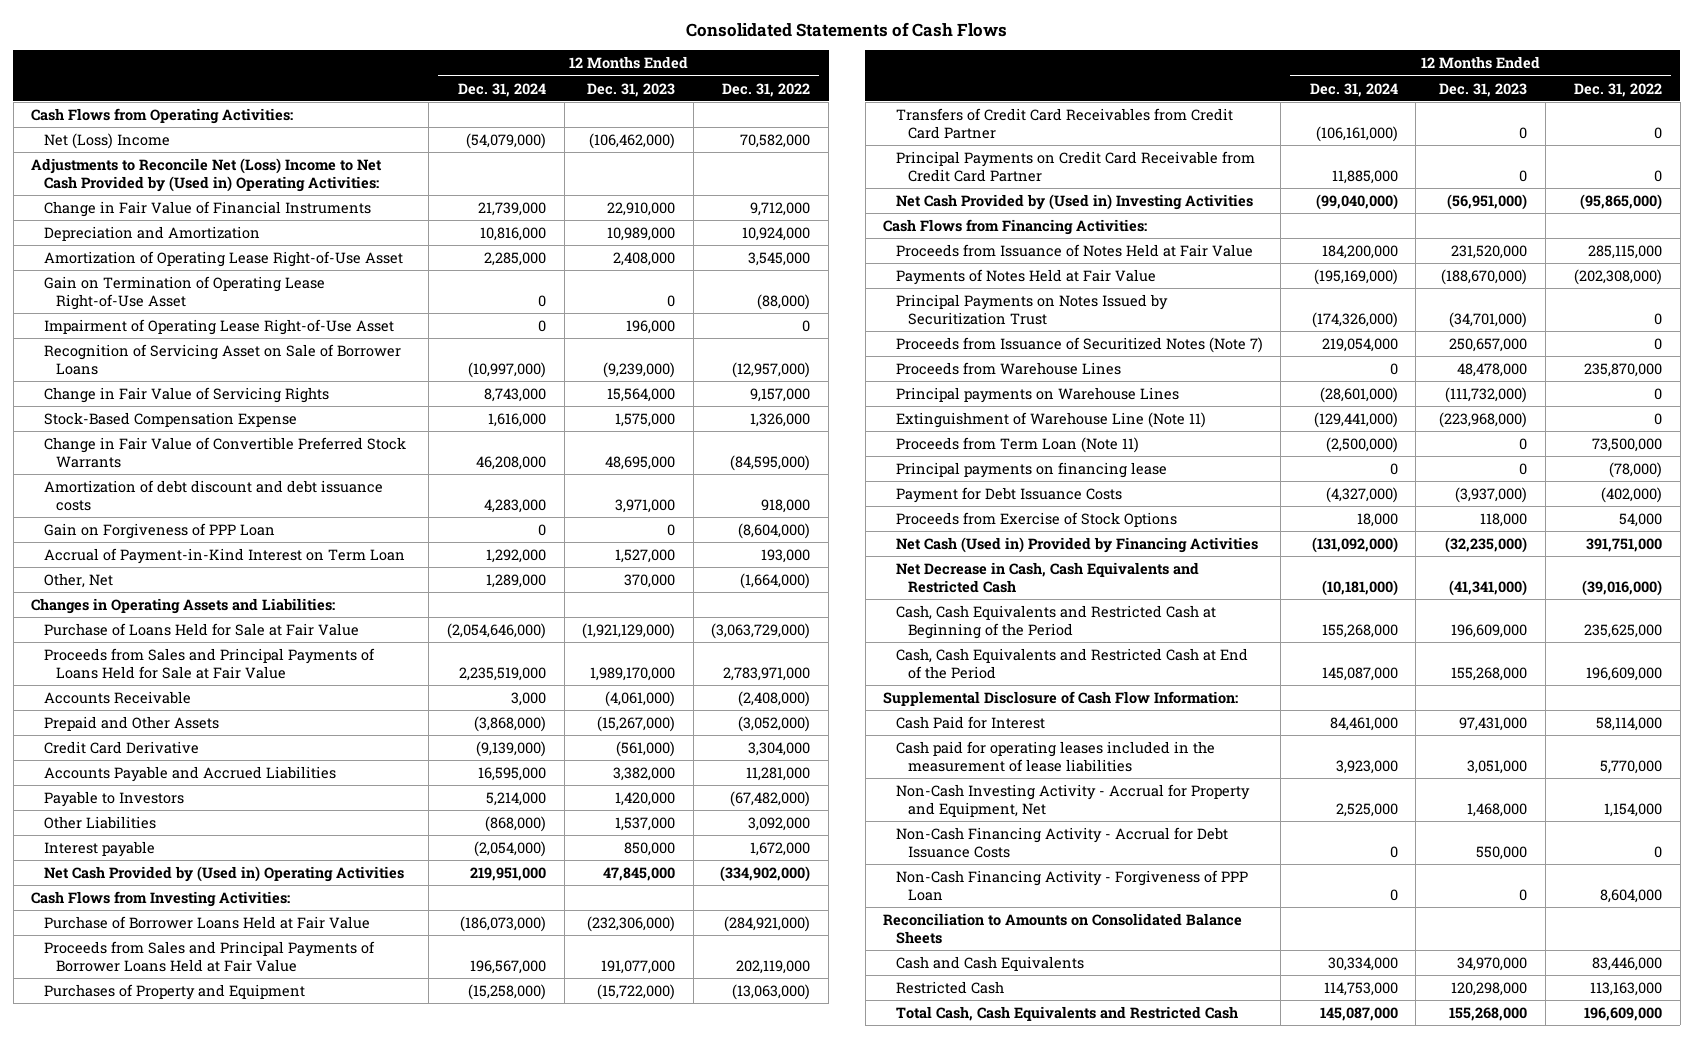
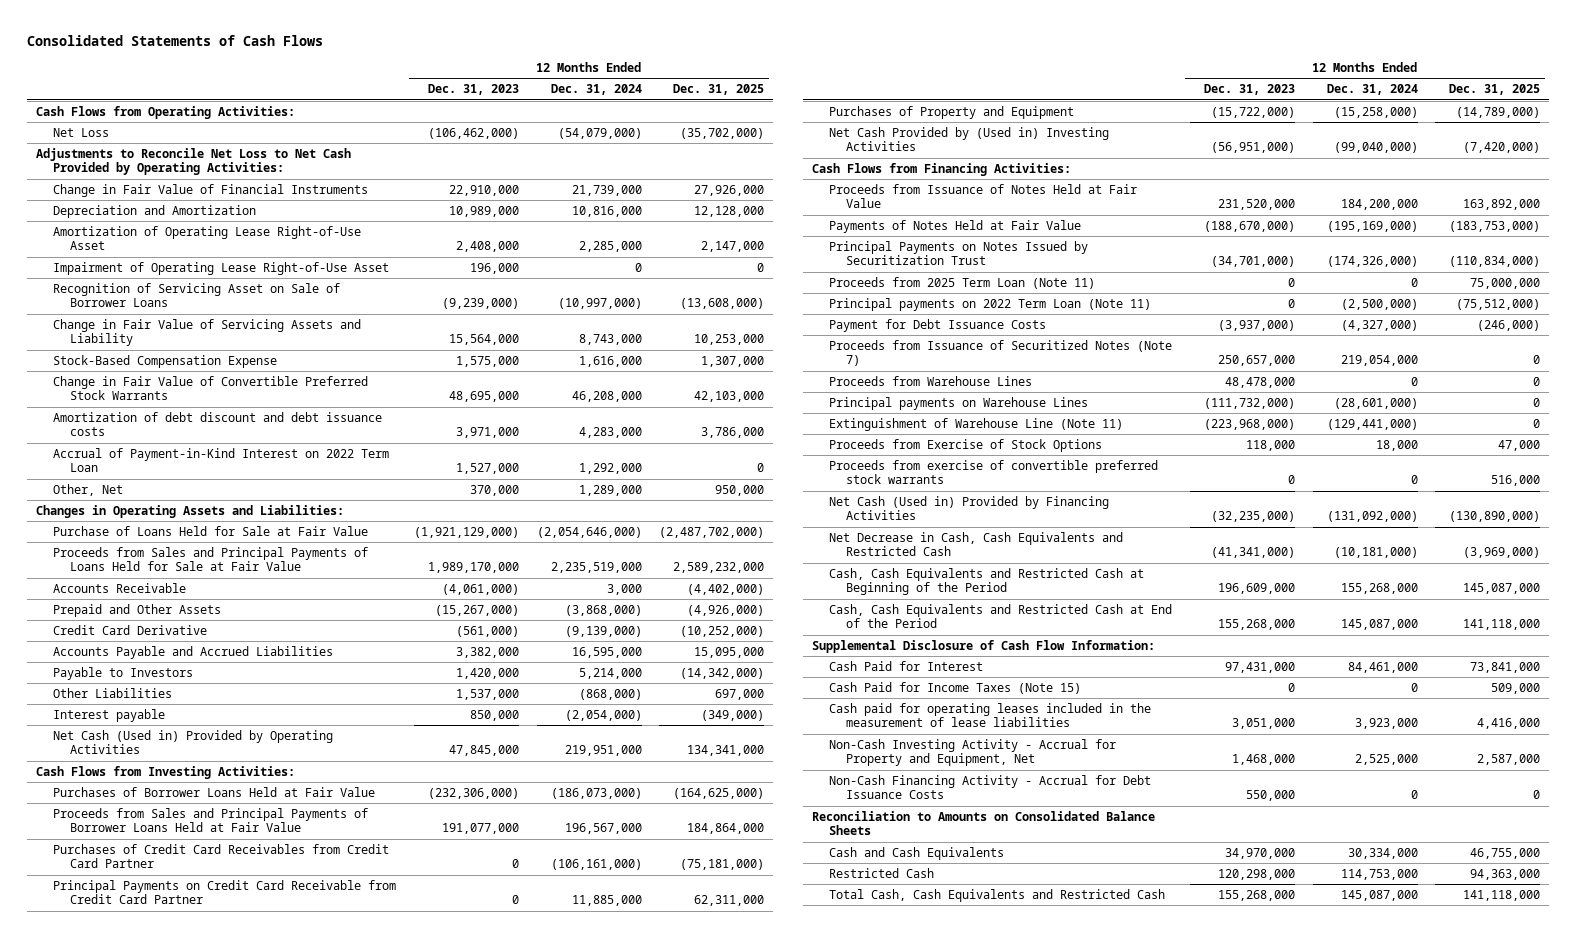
[722,82,811,97] Dec. 31, 2022 -> none
none -> [673,84,765,96] Dec. 31, 2025
[43,132,170,149] Net (Loss) Income -> [53,127,110,137] Net Loss
[31,157,383,192] Adjustments to Reconcile Net (Loss) Income to Net Cash Provided by (Used in) Operating Activities: -> [35,147,351,176] Adjustments to Reconcile Net Loss to Net Cash Provided by Operating Activities:
[43,275,325,310] Gain on Termination of Operating Lease Right-of-Use Asset -> none
[43,386,329,403] Change in Fair Value of Servicing Rights -> [53,318,362,347] Change in Fair Value of Servicing Assets and Liability
[43,522,275,539] Gain on Forgiveness of PPP Loan -> none
[43,547,405,564] Accrual of Payment-in-Kind Interest on Term Loan -> [53,447,390,473] Accrual of Payment-in-Kind Interest on 2022 Term Loan
[43,865,404,882] Net Cash Provided by (Used in) Operating Activities -> [53,729,334,755] Net Cash (Used in) Provided by Operating Activities
[43,915,370,929] Purchase of Borrower Loans Held at Fair Value -> [53,786,376,797] Purchases of Borrower Loans Held at Fair Value
[895,107,1233,139] Transfers of Credit Card Receivables from Credit Card Partner -> [53,843,390,869] Purchases of Credit Card Receivables from Credit Card Partner
[43,983,305,1000] Purchases of Property and Equipment -> [829,105,1075,119] Purchases of Property and Equipment
none -> [829,276,1096,289] Proceeds from 2025 Term Loan (Note 11)
none -> [829,297,1152,311] Principal payments on 2022 Term Loan (Note 11)
[895,486,1122,503] Payment for Debt Issuance Costs -> [829,318,1047,332] Payment for Debt Issuance Costs
[895,436,1139,453] Proceeds from Term Loan (Note 11) -> none
[895,461,1167,478] Principal payments on financing lease -> none
none -> [829,459,1159,485] Proceeds from exercise of convertible preferred stock warrants
none -> [829,681,1082,694] Cash Paid for Income Taxes (Note 15)
[895,869,1248,901] Non-Cash Financing Activity - Forgiveness of PPP Loan -> none

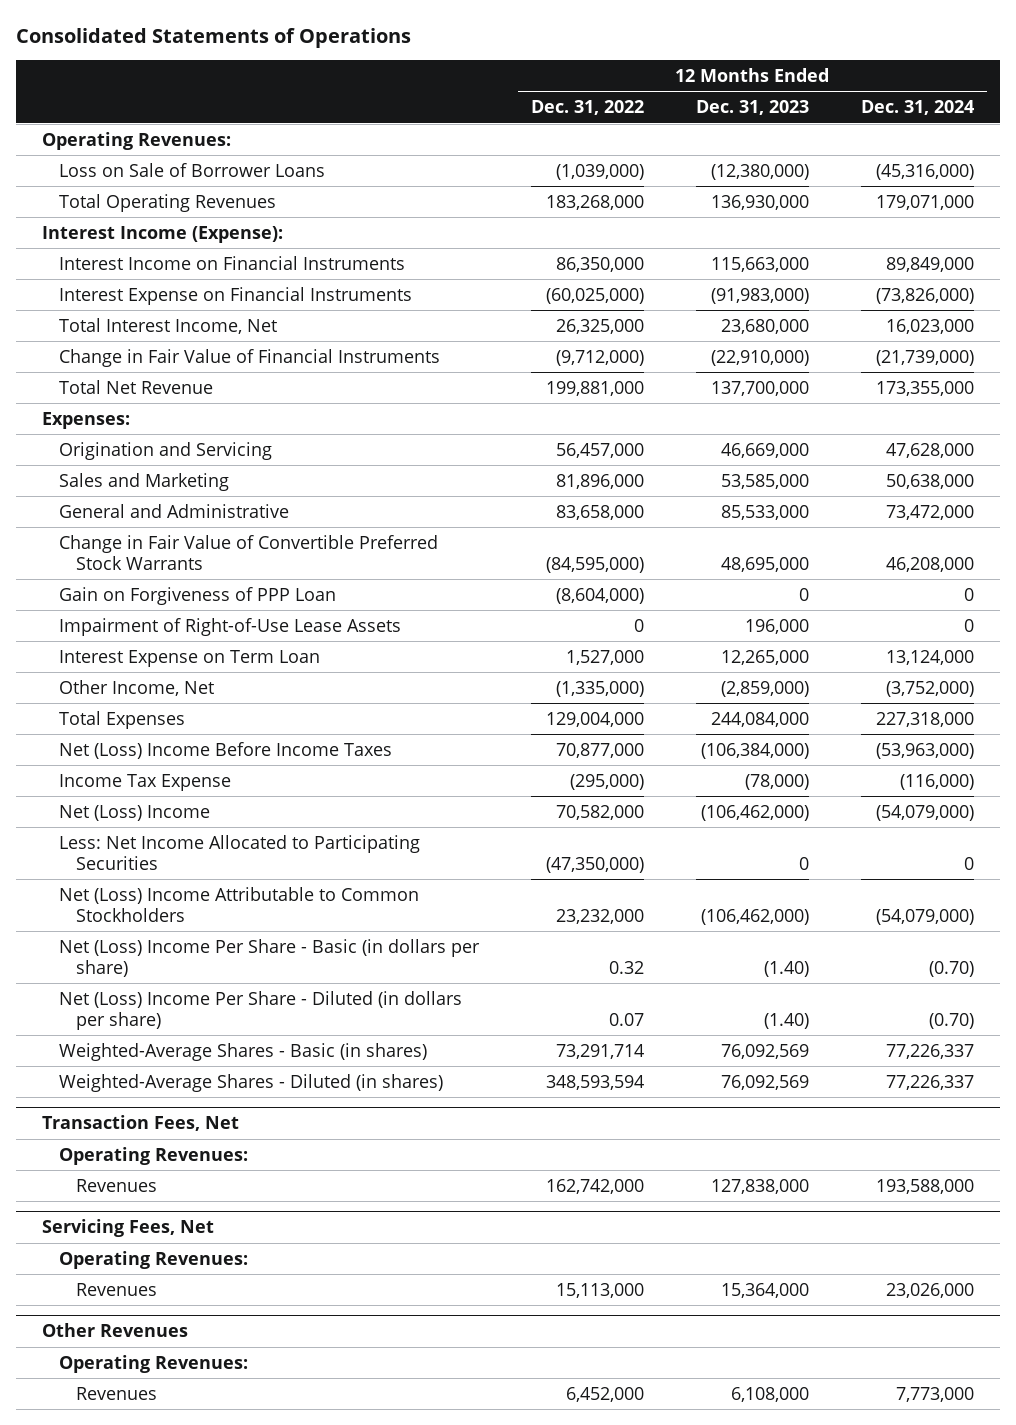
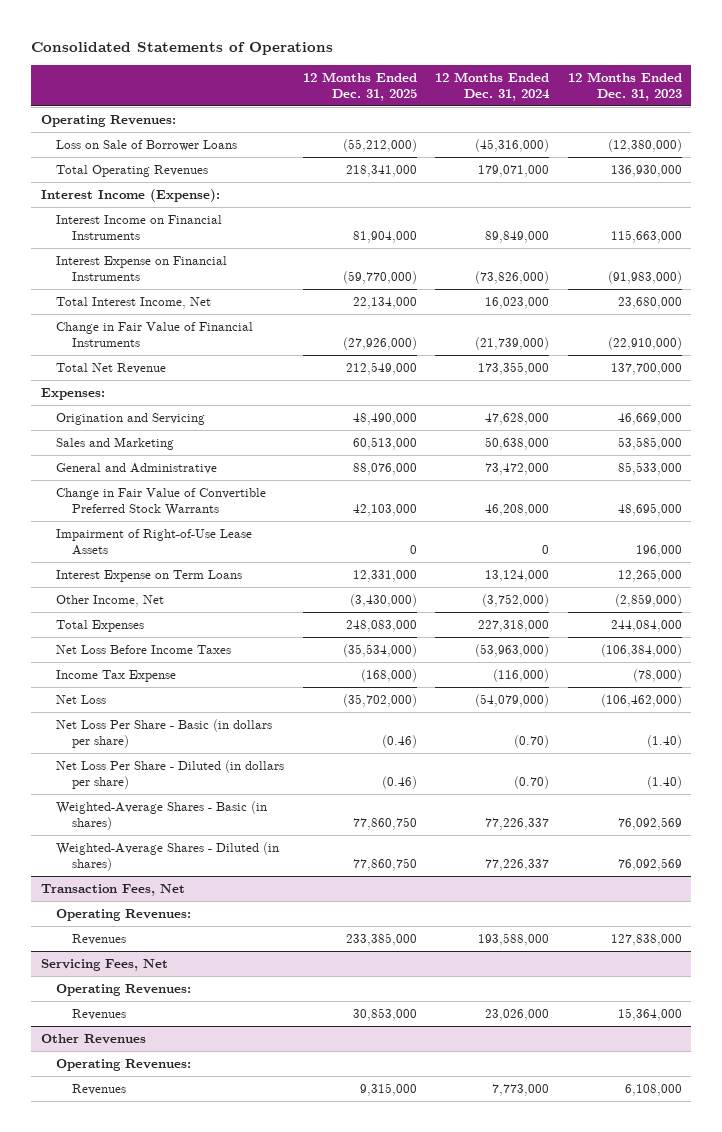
[530,100,644,116] Dec. 31, 2022 -> none
none -> [302,71,417,102] 12 Months Ended Dec. 31, 2025
[59,586,337,605] Gain on Forgiveness of PPP Loan -> none
[59,649,321,667] Interest Expense on Term Loan -> [56,569,243,582] Interest Expense on Term Loans
[59,741,393,759] Net (Loss) Income Before Income Taxes -> [56,644,232,654] Net Loss Before Income Taxes
[59,834,421,870] Less: Net Income Allocated to Participating Securities -> none
[59,886,420,922] Net (Loss) Income Attributable to Common Stockholders -> none
[59,804,211,821] Net (Loss) Income -> [56,694,107,704] Net Loss
[59,938,481,977] Net (Loss) Income Per Share - Basic (in dollars per share) -> [56,718,273,749] Net Loss Per Share - Basic (in dollars per share)
[59,990,463,1030] Net (Loss) Income Per Share - Diluted (in dollars per share) -> [56,759,285,790] Net Loss Per Share - Diluted (in dollars per share)

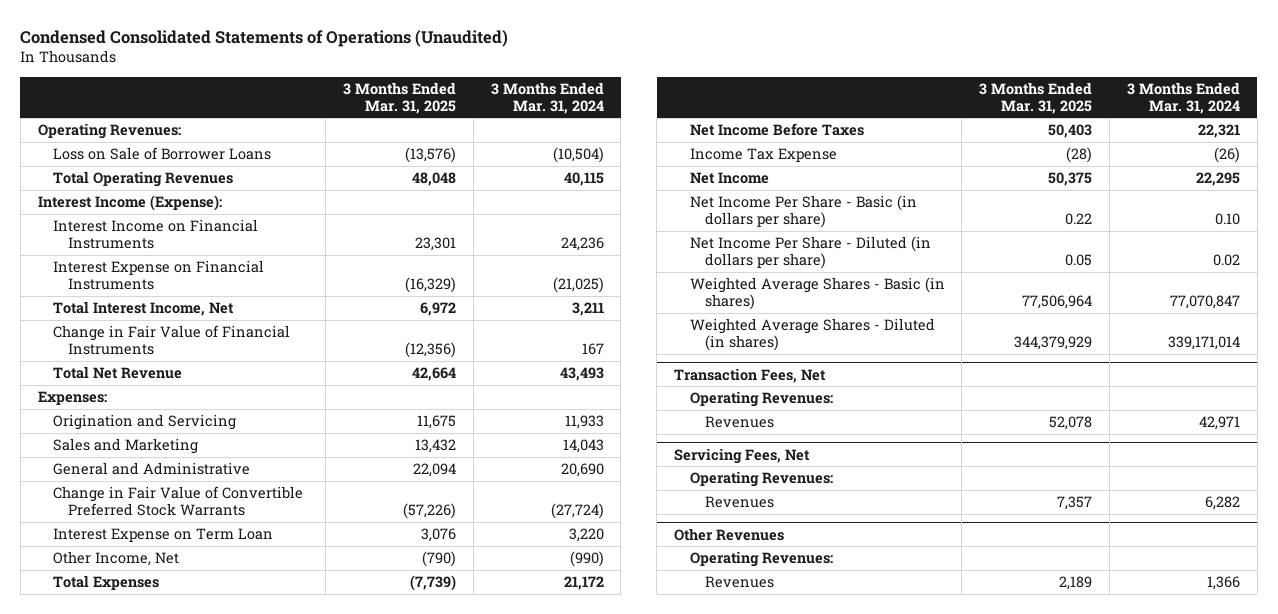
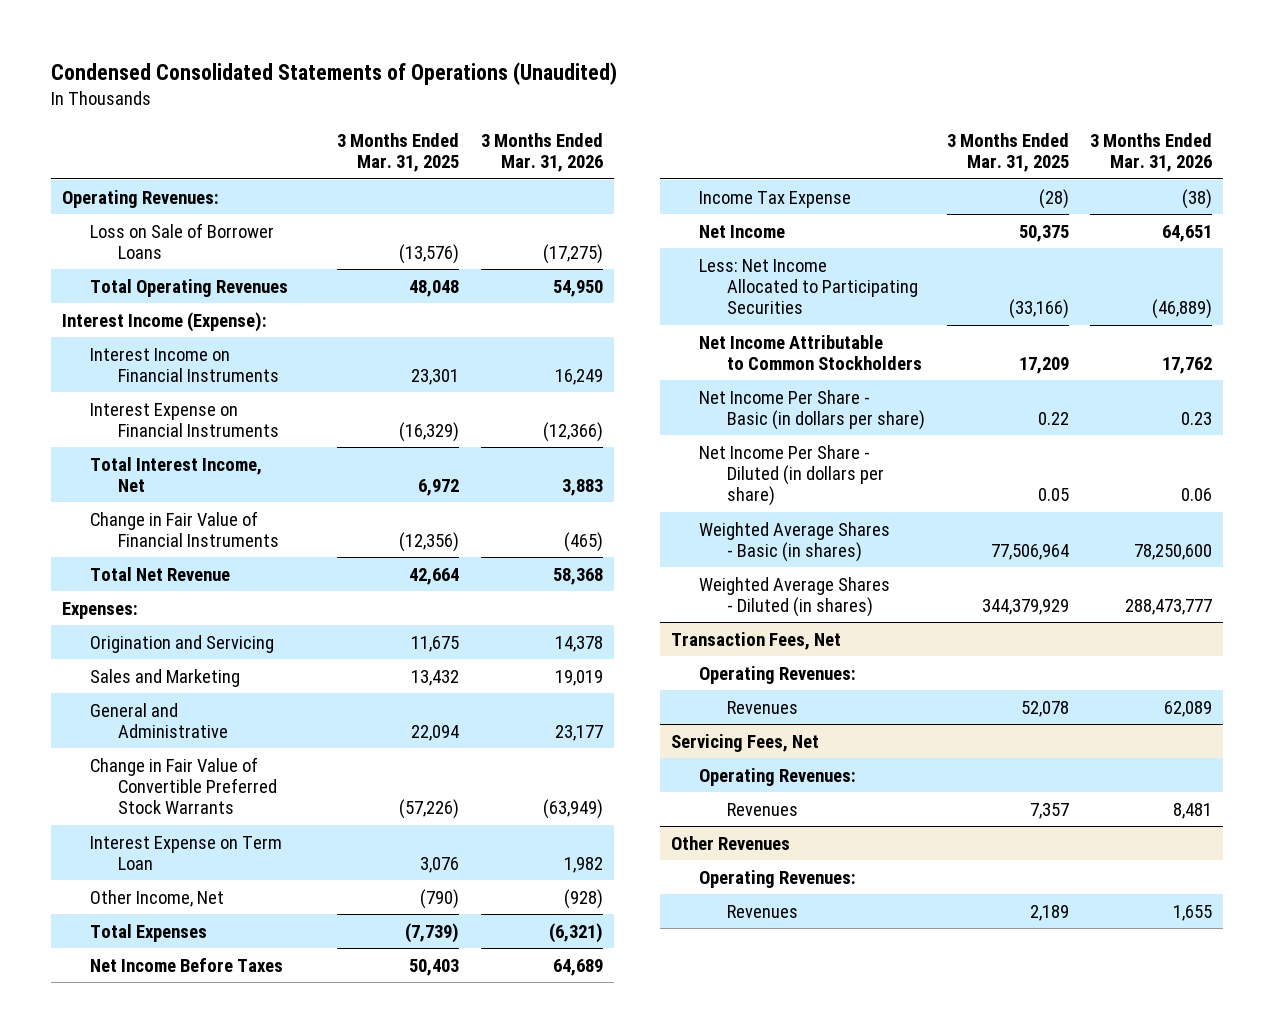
[490,81,604,114] 3 Months Ended Mar. 31, 2024 -> none
none -> [481,133,604,173] 3 Months Ended Mar. 31, 2026
none -> [699,258,918,315] Less: Net Income Allocated to Participating Securities
none -> [699,334,922,370] Net Income Attributable to Common Stockholders

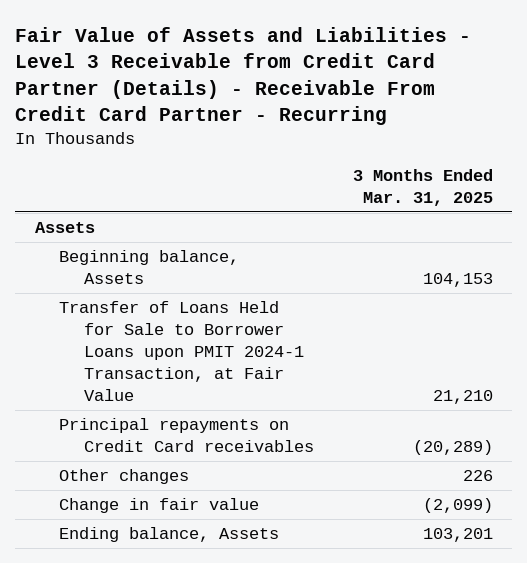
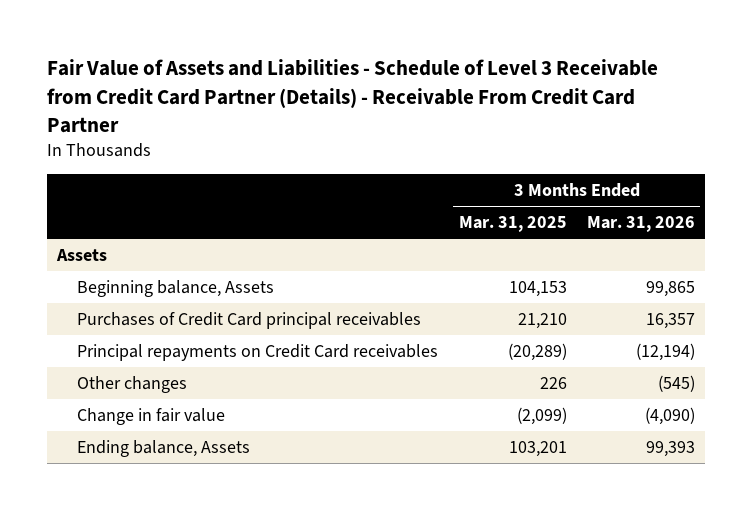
[15,26,472,126] Fair Value of Assets and Liabilities - Level 3 Receivable from Credit Card Partner (Details) - Receivable From Credit Card Partner - Recurring -> [47,59,659,133] Fair Value of Assets and Liabilities - Schedule of Level 3 Receivable from Credit Card Partner (Details) - Receivable From Credit Card Partner
none -> [586,216,695,233] Mar. 31, 2026
[59,300,305,401] Transfer of Loans Held for Sale to Borrower Loans upon PMIT 2024-1 Transaction, at Fair Value -> [77,311,422,329] Purchases of Credit Card principal receivables

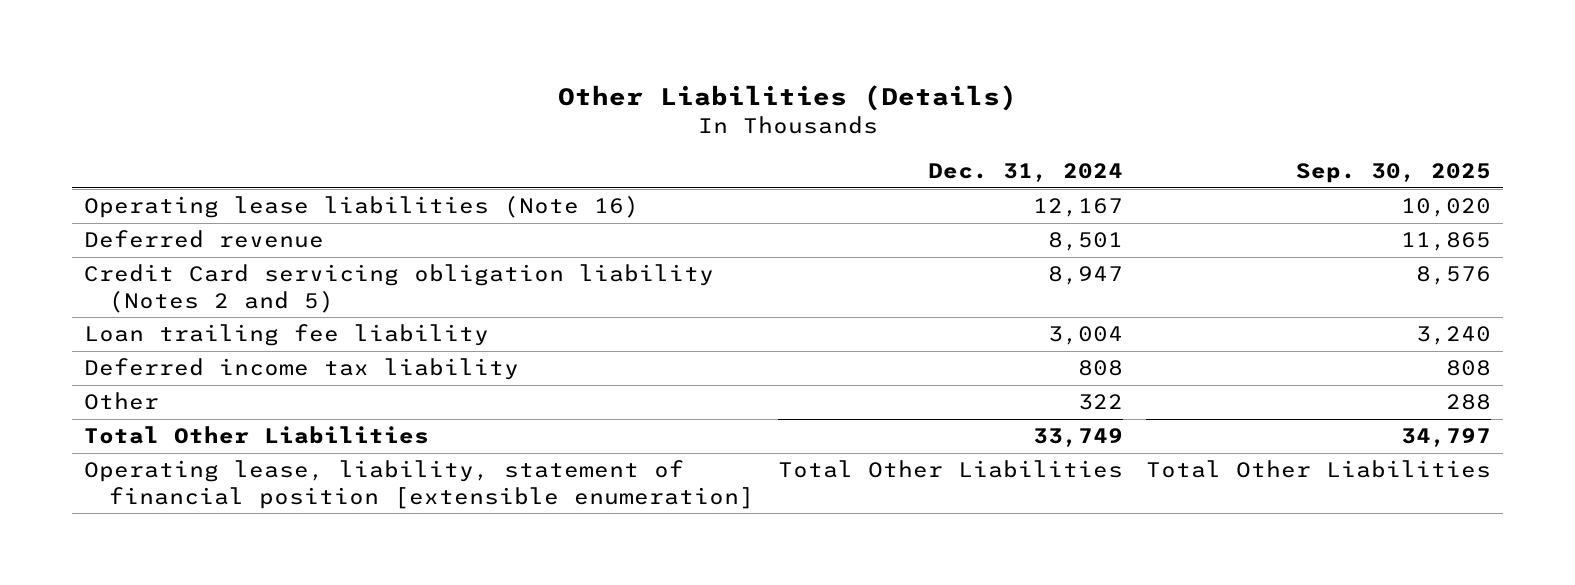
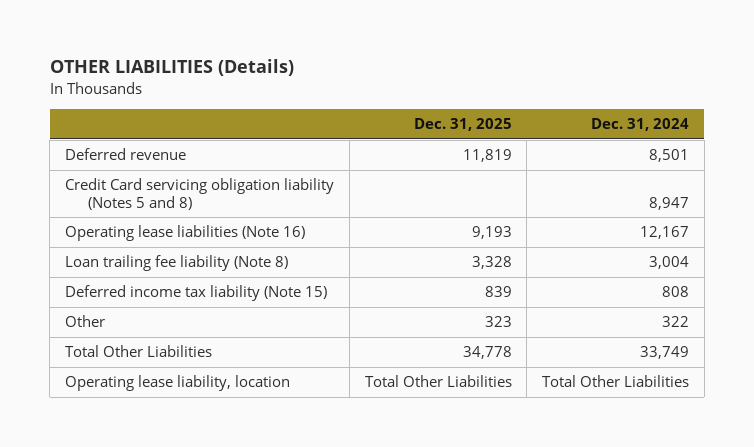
[557,84,1017,111] Other Liabilities (Details) -> [49,59,294,77] OTHER LIABILITIES (Details)
[1296,163,1492,184] Sep. 30, 2025 -> none
none -> [413,118,512,132] Dec. 31, 2025
[84,264,715,313] Credit Card servicing obligation liability (Notes 2 and 5) -> [65,178,335,210] Credit Card servicing obligation liability (Notes 5 and 8)
[84,195,640,219] Operating lease liabilities (Note 16) -> [65,225,306,242] Operating lease liabilities (Note 16)
[84,324,490,347] Loan trailing fee liability -> [65,255,289,272] Loan trailing fee liability (Note 8)
[84,358,520,381] Deferred income tax liability -> [65,285,328,302] Deferred income tax liability (Note 15)
[84,460,754,509] Operating lease, liability, statement of financial position [extensible enumeration] -> [65,375,291,392] Operating lease liability, location

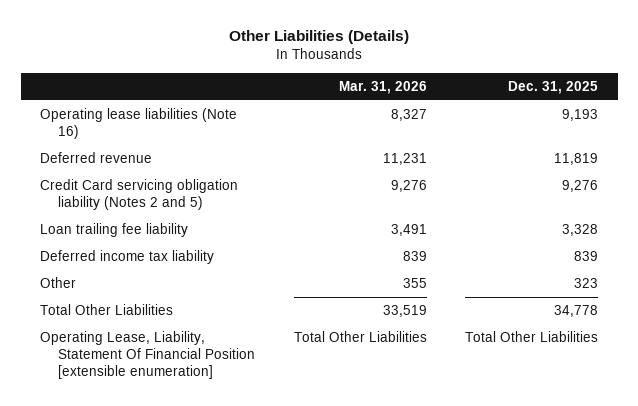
[49,59,294,77] OTHER LIABILITIES (Details) -> [229,30,410,45] Other Liabilities (Details)
[591,118,690,132] Dec. 31, 2024 -> none
none -> [338,80,427,94] Mar. 31, 2026
[65,178,335,210] Credit Card servicing obligation liability (Notes 5 and 8) -> none
[65,148,187,161] Deferred revenue -> [40,152,153,164] Deferred revenue
none -> [40,179,239,210] Credit Card servicing obligation liability (Notes 2 and 5)
[65,255,289,272] Loan trailing fee liability (Note 8) -> [40,223,189,238] Loan trailing fee liability
[65,285,328,302] Deferred income tax liability (Note 15) -> [40,250,215,265] Deferred income tax liability
[65,375,291,392] Operating lease liability, location -> [40,331,255,379] Operating Lease, Liability, Statement Of Financial Position [extensible enumeration]

